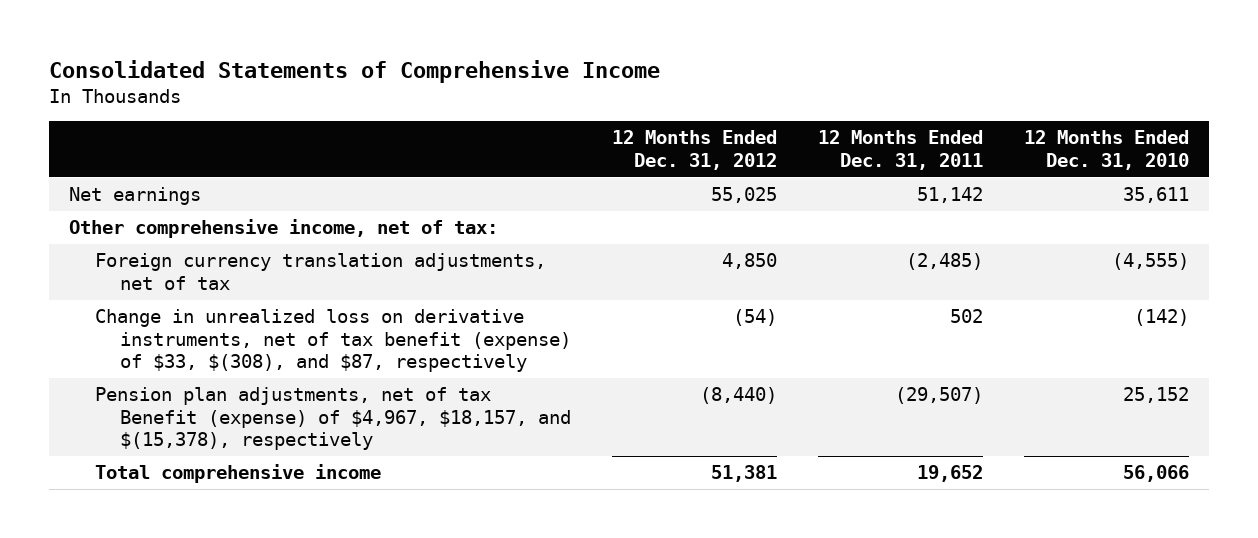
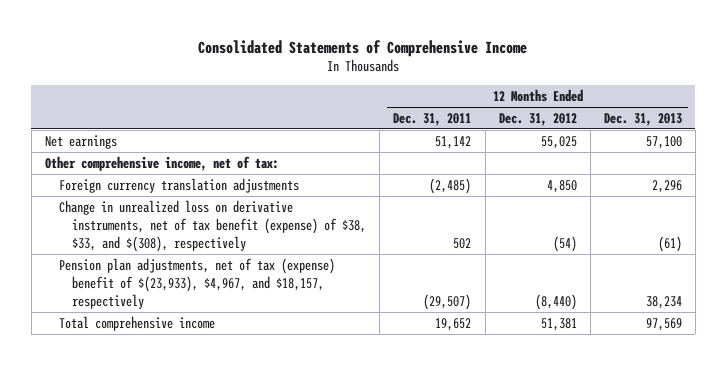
[1023,130,1189,170] 12 Months Ended Dec. 31, 2010 -> none
none -> [603,112,682,126] Dec. 31, 2013
[94,253,546,290] Foreign currency translation adjustments, net of tax -> [58,177,299,193] Foreign currency translation adjustments
[94,309,572,373] Change in unrealized loss on derivative instruments, net of tax benefit (expense) of $33, $(308), and $87, respectively -> [58,199,367,252] Change in unrealized loss on derivative instruments, net of tax benefit (expense) of $38, $33, and $(308), respectively
[94,387,572,451] Pension plan adjustments, net of tax Benefit (expense) of $4,967, $18,157, and $(15,378), respectively -> [58,257,335,309] Pension plan adjustments, net of tax (expense) benefit of $(23,933), $4,967, and $18,157, respectively

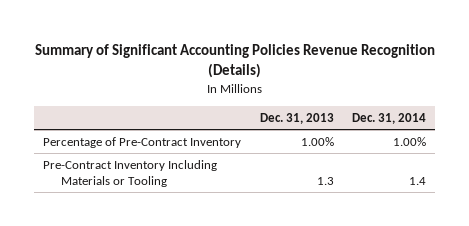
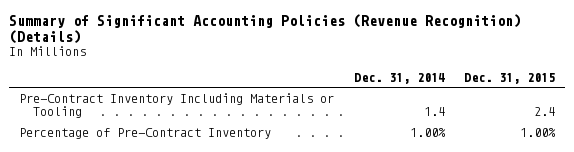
[34,43,435,79] Summary of Significant Accounting Policies Revenue Recognition (Details) -> [9,13,522,45] Summary of Significant Accounting Policies (Revenue Recognition) (Details)
[259,112,334,124] Dec. 31, 2013 -> none
none -> [464,72,556,84] Dec. 31, 2015
[43,136,242,148] Percentage of Pre-Contract Inventory -> [19,128,272,140] Percentage of Pre-Contract Inventory

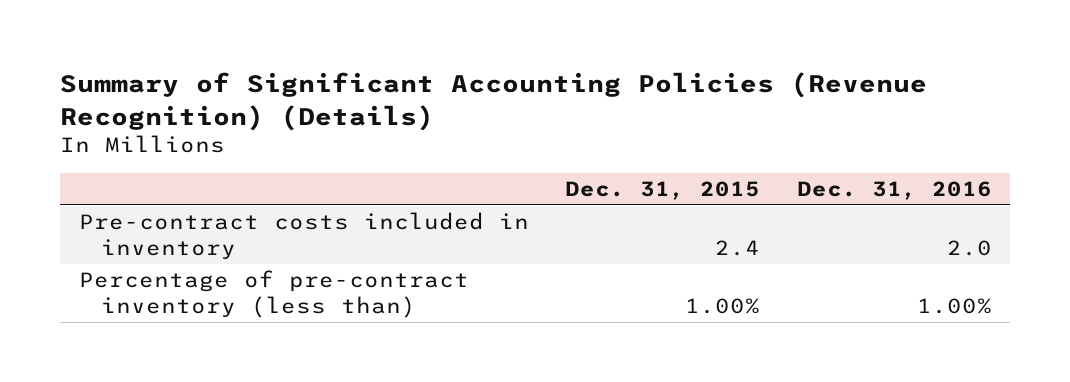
[353,72,445,84] Dec. 31, 2014 -> none
none -> [796,181,992,201] Dec. 31, 2016
[19,93,335,119] Pre-Contract Inventory Including Materials or Tooling -> [78,211,529,261] Pre-contract costs included in inventory
[19,128,272,140] Percentage of Pre-Contract Inventory -> [78,269,469,319] Percentage of pre-contract inventory (less than)

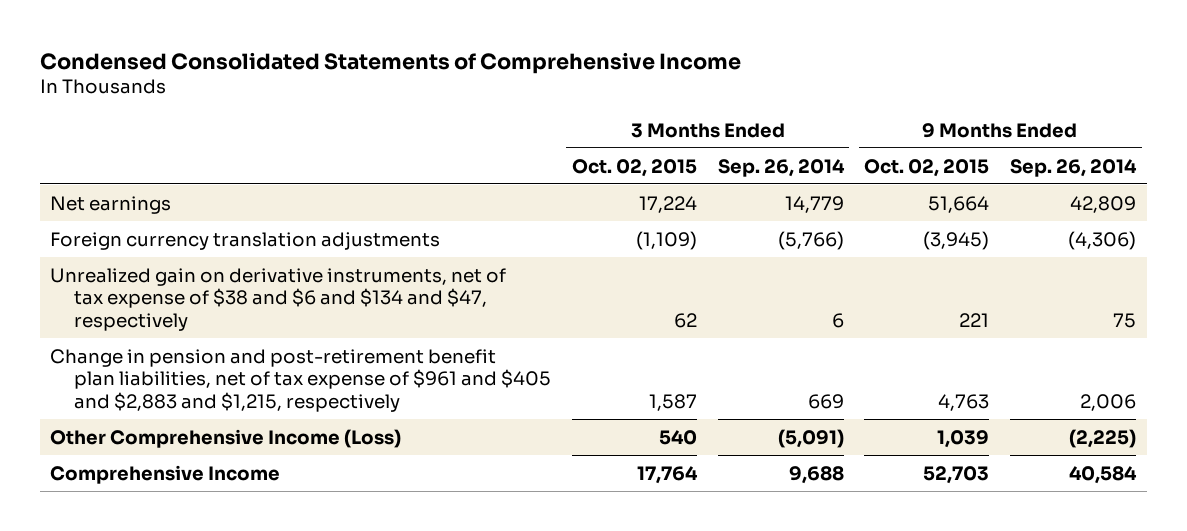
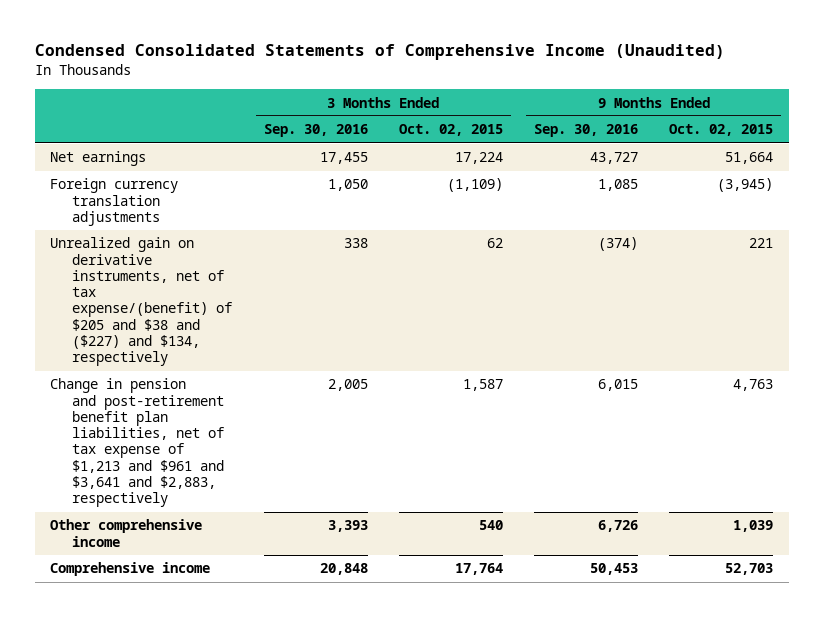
[39,51,741,74] Condensed Consolidated Statements of Comprehensive Income -> [34,44,725,61] Condensed Consolidated Statements of Comprehensive Income (Unaudited)
[717,158,845,177] Sep. 26, 2014 -> none
[1010,158,1138,177] Sep. 26, 2014 -> none
none -> [263,124,368,138] Sep. 30, 2016
none -> [534,124,639,138] Sep. 30, 2016
[50,267,507,331] Unrealized gain on derivative instruments, net of tax expense of $38 and $6 and $134 and $47, respectively -> [50,237,233,367] Unrealized gain on derivative instruments, net of tax expense/(benefit) of $205 and $38 and ($227) and $134, respectively
[50,348,551,412] Change in pension and post-retirement benefit plan liabilities, net of tax expense of $961 and $405 and $2,883 and $1,215, respectively -> [50,378,225,508] Change in pension and post-retirement benefit plan liabilities, net of tax expense of $1,213 and $961 and $3,641 and $2,883, respectively
[50,428,402,448] Other Comprehensive Income (Loss) -> [50,519,203,547] Other comprehensive income
[50,464,281,484] Comprehensive Income -> [50,562,211,577] Comprehensive income

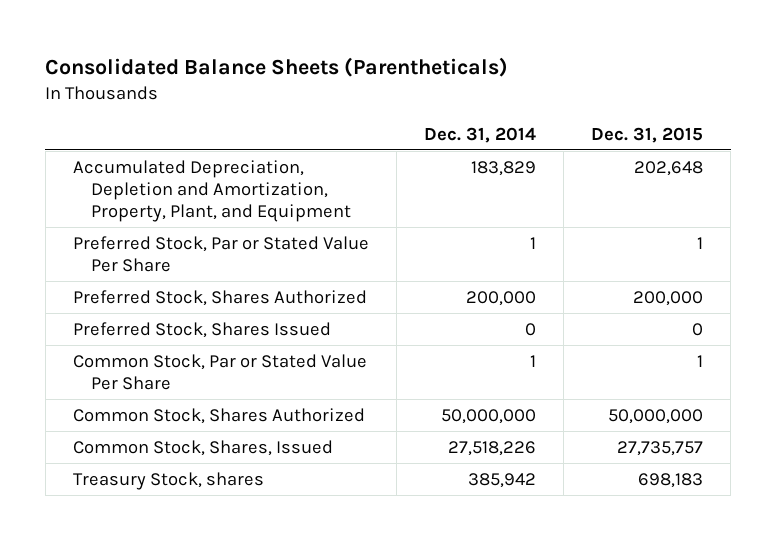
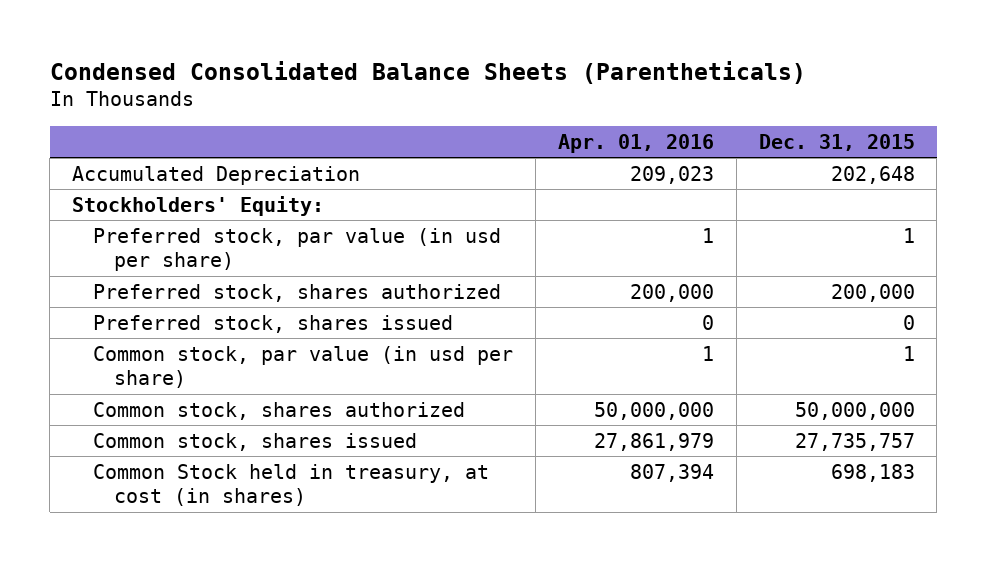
[45,57,509,78] Consolidated Balance Sheets (Parentheticals) -> [49,61,806,85] Condensed Consolidated Balance Sheets (Parentheticals)
[423,126,536,143] Dec. 31, 2014 -> none
none -> [557,133,714,153] Apr. 01, 2016
[72,159,351,222] Accumulated Depreciation, Depletion and Amortization, Property, Plant, and Equipment -> [72,165,361,185] Accumulated Depreciation
none -> [72,195,325,216] Stockholders' Equity:
[72,235,369,272] Preferred Stock, Par or Stated Value Per Share -> [92,227,501,272] Preferred stock, par value (in usd per share)
[72,289,367,306] Preferred Stock, Shares Authorized -> [92,283,501,302] Preferred stock, shares authorized
[72,321,331,338] Preferred Stock, Shares Issued -> [92,314,453,333] Preferred stock, shares issued
[72,353,367,390] Common Stock, Par or Stated Value Per Share -> [92,345,513,389] Common stock, par value (in usd per share)
[72,407,365,424] Common Stock, Shares Authorized -> [92,401,465,420] Common stock, shares authorized
[72,439,333,456] Common Stock, Shares, Issued -> [92,432,417,451] Common stock, shares issued
[72,471,264,490] Treasury Stock, shares -> [92,463,489,507] Common Stock held in treasury, at cost (in shares)

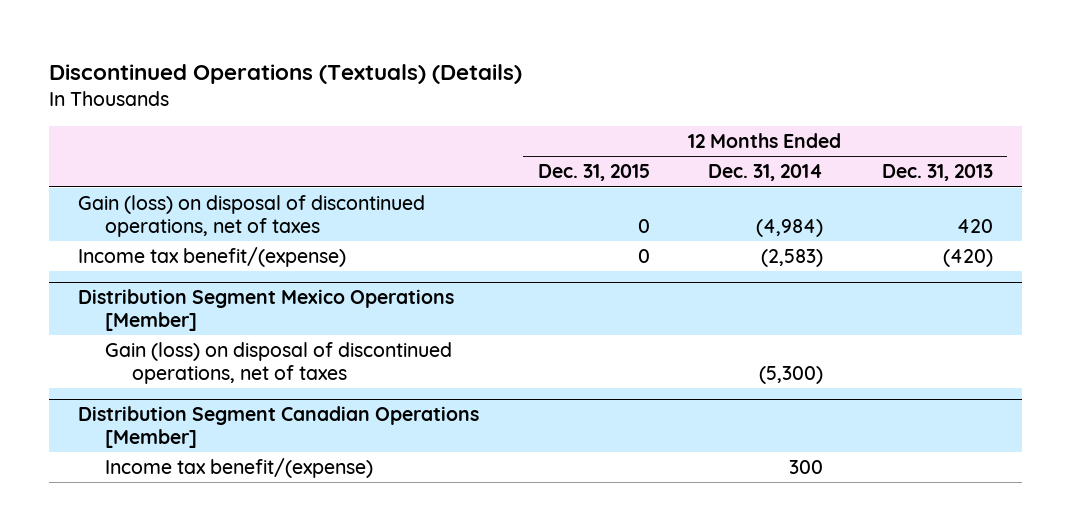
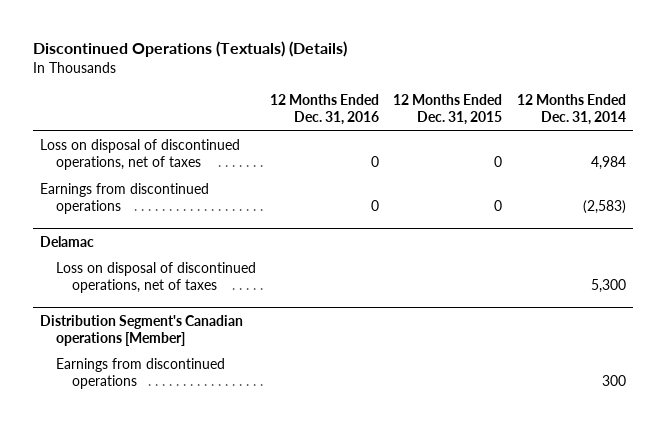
[881,164,993,182] Dec. 31, 2013 -> none
none -> [270,94,380,126] 12 Months Ended Dec. 31, 2016
[78,195,426,237] Gain (loss) on disposal of discontinued operations, net of taxes -> [39,139,240,171] Loss on disposal of discontinued operations, net of taxes
[756,218,824,237] (4,984) -> [590,156,626,171] 4,984
[78,247,347,268] Income tax benefit/(expense) -> [39,183,209,215] Earnings from discontinued operations
[78,289,455,332] Distribution Segment Mexico Operations [Member] -> [39,235,94,247] Delamac
[105,342,453,384] Gain (loss) on disposal of discontinued operations, net of taxes -> [55,262,256,294] Loss on disposal of discontinued operations, net of taxes
[759,365,824,384] (5,300) -> [590,279,626,294] 5,300
[78,406,480,449] Distribution Segment Canadian Operations [Member] -> [39,314,243,346] Distribution Segment's Canadian operations [Member]
[105,458,374,479] Income tax benefit/(expense) -> [55,358,225,390] Earnings from discontinued operations

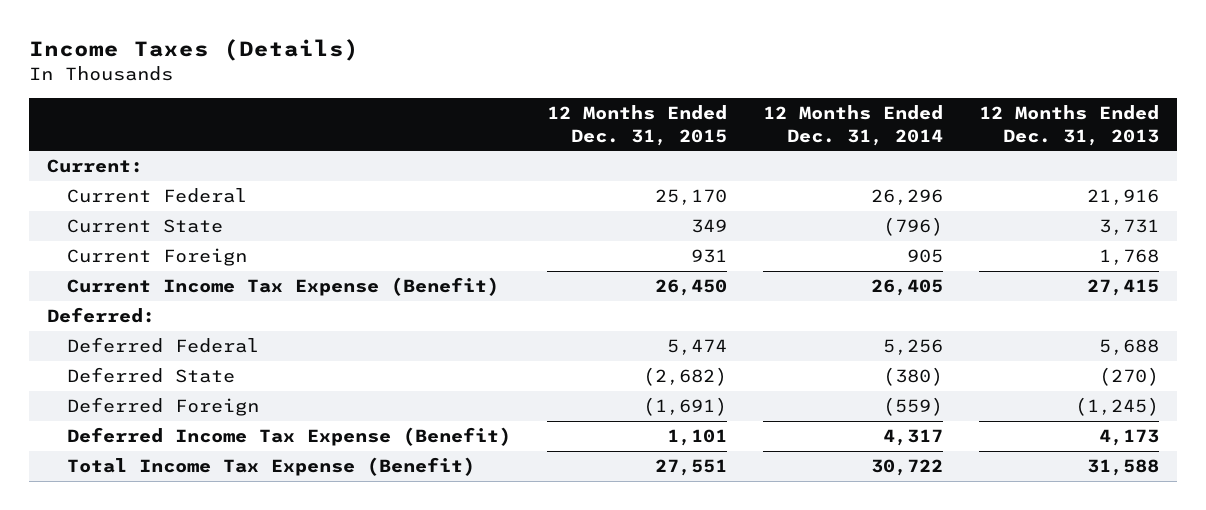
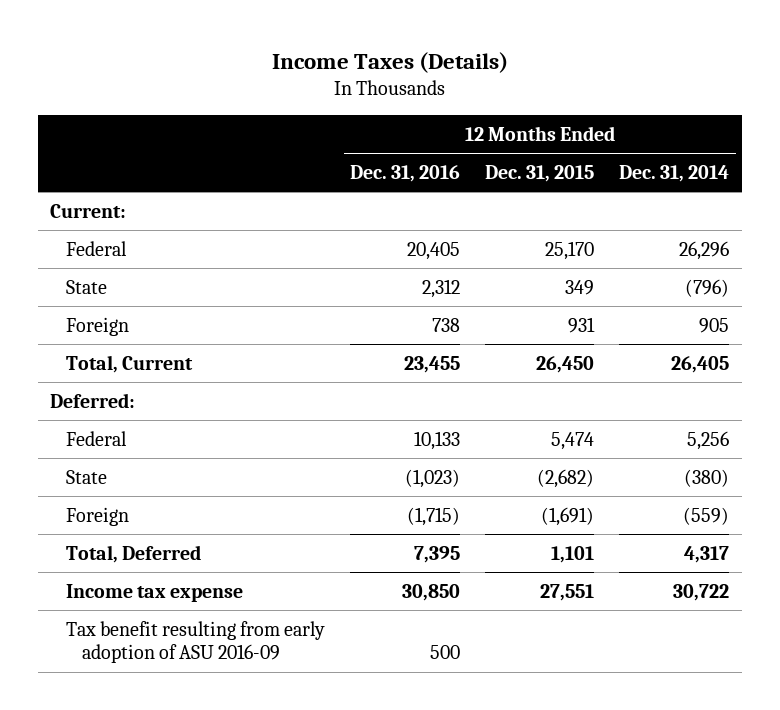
[978,105,1159,146] 12 Months Ended Dec. 31, 2013 -> none
none -> [350,164,461,182] Dec. 31, 2016
[67,188,248,204] Current Federal -> [66,240,128,256] Federal
[67,219,224,234] Current State -> [66,279,108,294] State
[67,248,248,267] Current Foreign -> [66,316,130,336] Foreign
[67,277,500,297] Current Income Tax Expense (Benefit) -> [66,354,194,373] Total, Current
[67,337,260,354] Deferred Federal -> [66,430,128,446] Federal
[67,367,236,384] Deferred State -> [66,469,108,484] State
[67,397,260,417] Deferred Foreign -> [66,506,130,526] Foreign
[67,427,512,447] Deferred Income Tax Expense (Benefit) -> [66,544,202,563] Total, Deferred
[67,457,476,477] Total Income Tax Expense (Benefit) -> [66,583,244,602] Income tax expense
none -> [66,620,326,664] Tax benefit resulting from early adoption of ASU 2016-09

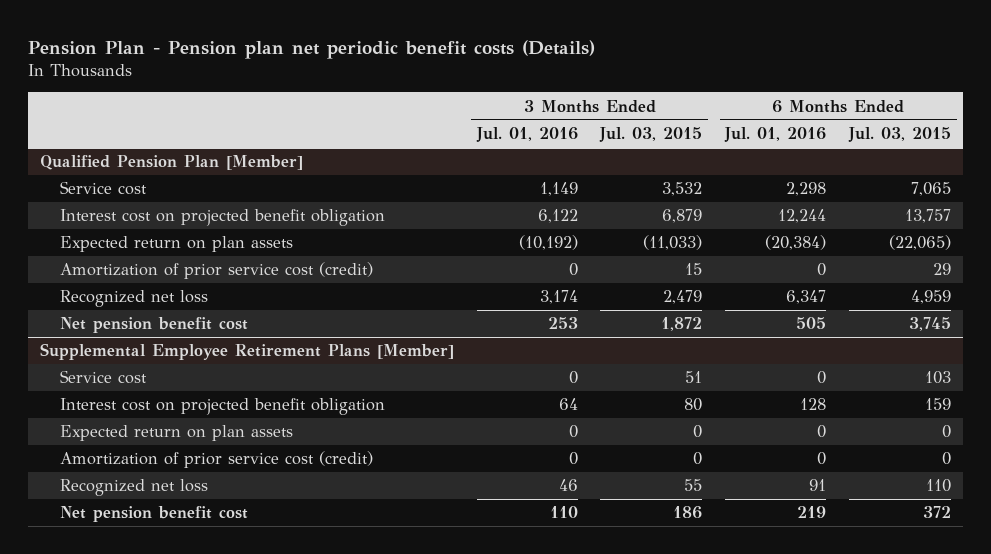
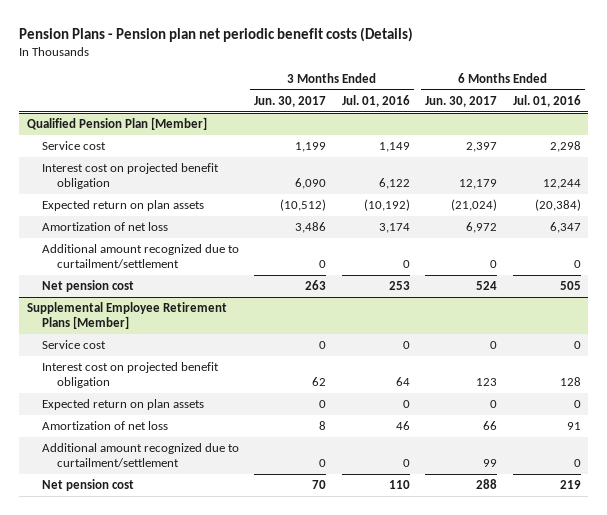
[28,39,596,59] Pension Plan - Pension plan net periodic benefit costs (Details) -> [18,26,413,42] Pension Plans - Pension plan net periodic benefit costs (Details)
[599,127,703,143] Jul. 03, 2015 -> none
[848,127,952,143] Jul. 03, 2015 -> none
none -> [254,95,327,107] Jun. 30, 2017
none -> [425,95,498,107] Jun. 30, 2017
[60,262,374,280] Amortization of prior service cost (credit) -> none
[60,290,209,308] Recognized net loss -> [41,221,168,231] Amortization of net loss
none -> [41,243,239,269] Additional amount recognized due to curtailment/settlement
[60,317,249,334] Net pension benefit cost -> [41,279,134,292] Net pension cost
[60,451,374,469] Amortization of prior service cost (credit) -> none
[60,479,209,497] Recognized net loss -> [41,420,168,430] Amortization of net loss
none -> [41,442,239,468] Additional amount recognized due to curtailment/settlement
[60,506,249,523] Net pension benefit cost -> [41,478,134,491] Net pension cost

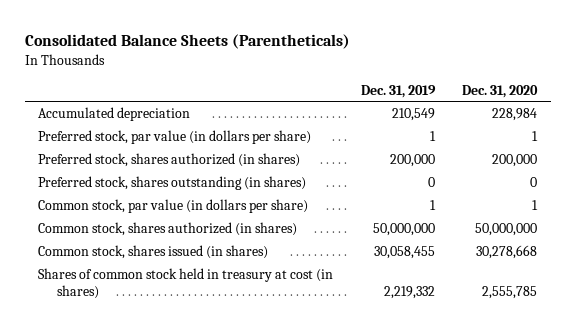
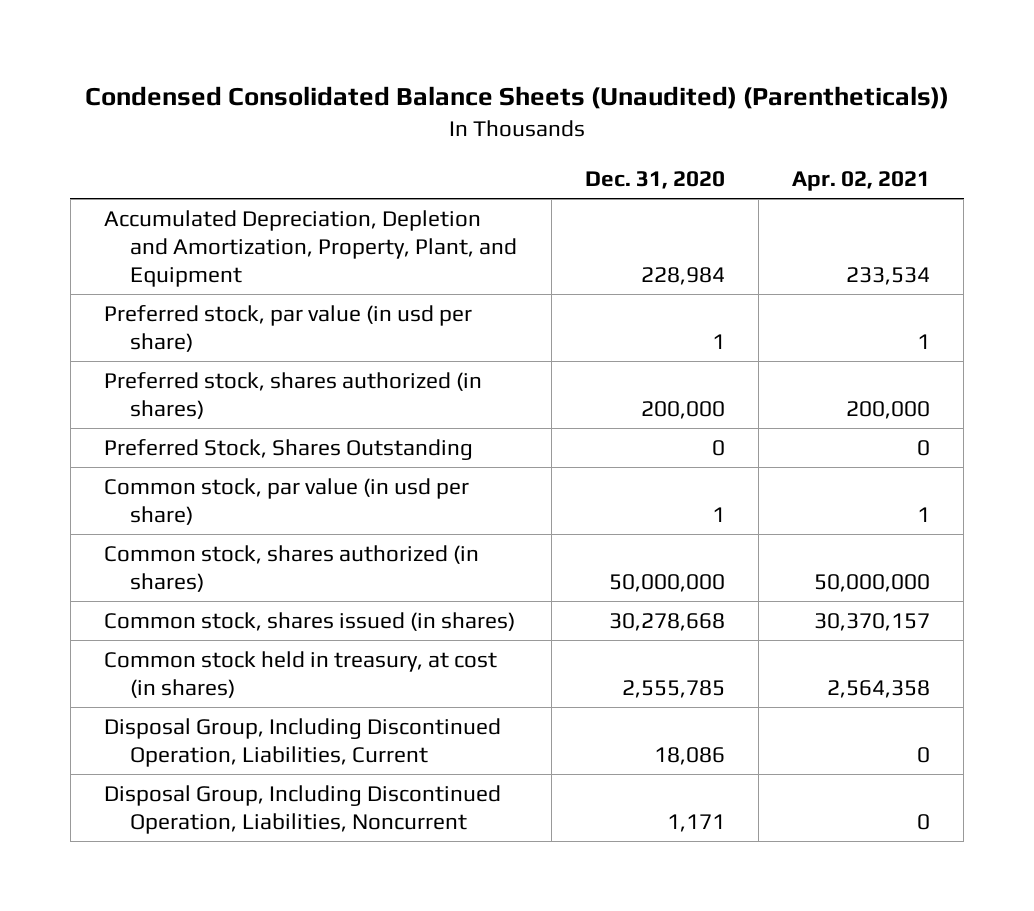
[24,34,350,50] Consolidated Balance Sheets (Parentheticals) -> [85,86,950,110] Condensed Consolidated Balance Sheets (Unaudited) (Parentheticals))
[360,84,436,98] Dec. 31, 2019 -> none
none -> [792,170,931,191] Apr. 02, 2021
[38,107,191,122] Accumulated depreciation -> [103,209,518,287] Accumulated Depreciation, Depletion and Amortization, Property, Plant, and Equipment
[38,130,312,145] Preferred stock, par value (in dollars per share) -> [103,304,472,352] Preferred stock, par value (in usd per share)
[38,176,307,191] Preferred stock, shares outstanding (in shares) -> [103,438,473,460] Preferred Stock, Shares Outstanding
[38,199,309,214] Common stock, par value (in dollars per share) -> [103,477,469,525] Common stock, par value (in usd per share)
[38,268,334,299] Shares of common stock held in treasury at cost (in shares) -> [103,650,497,698] Common stock held in treasury, at cost (in shares)
none -> [103,717,501,767] Disposal Group, Including Discontinued Operation, Liabilities, Current
none -> [103,784,501,834] Disposal Group, Including Discontinued Operation, Liabilities, Noncurrent

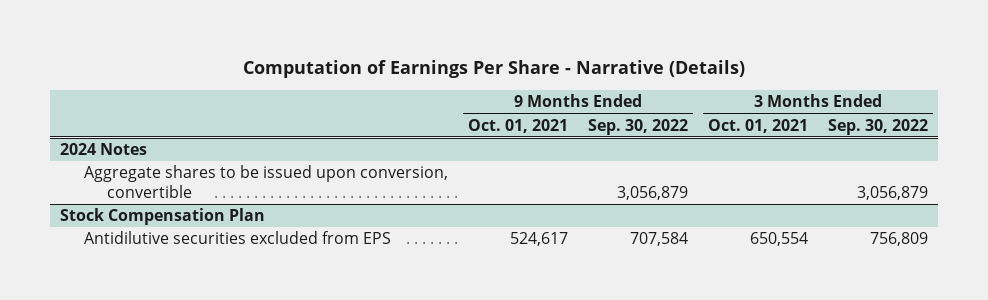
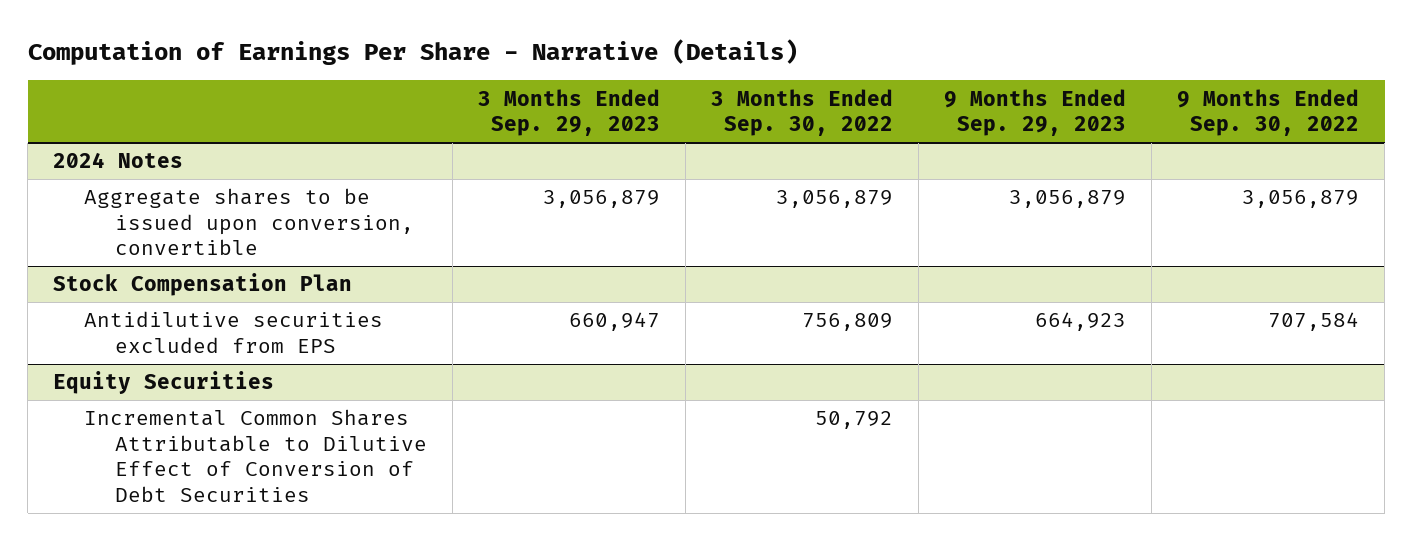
[467,118,568,133] Oct. 01, 2021 -> none
[707,118,808,133] Oct. 01, 2021 -> none
none -> [477,88,660,137] 3 Months Ended Sep. 29, 2023
none -> [944,88,1127,137] 9 Months Ended Sep. 29, 2023
none -> [53,371,275,395] Equity Securities
none -> [84,409,427,502] Incremental Common Shares Attributable to Dilutive Effect of Conversion of Debt Securities

